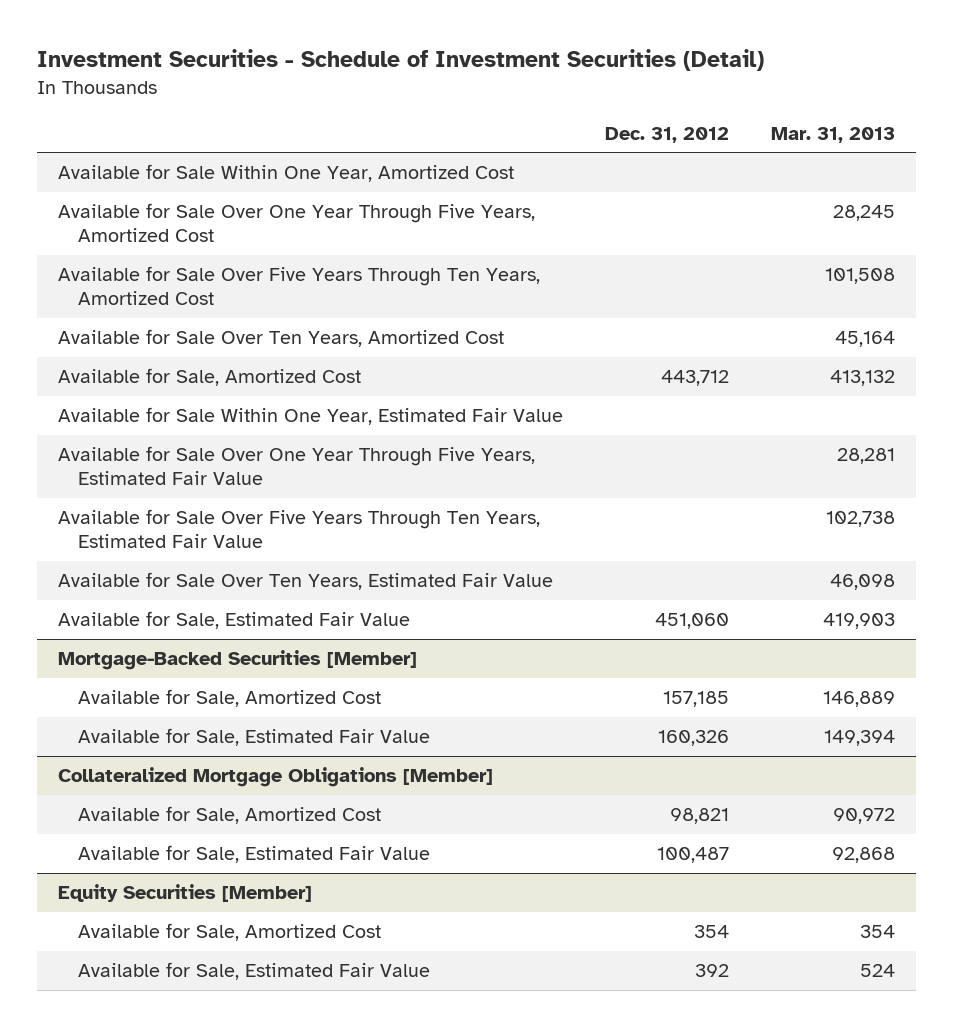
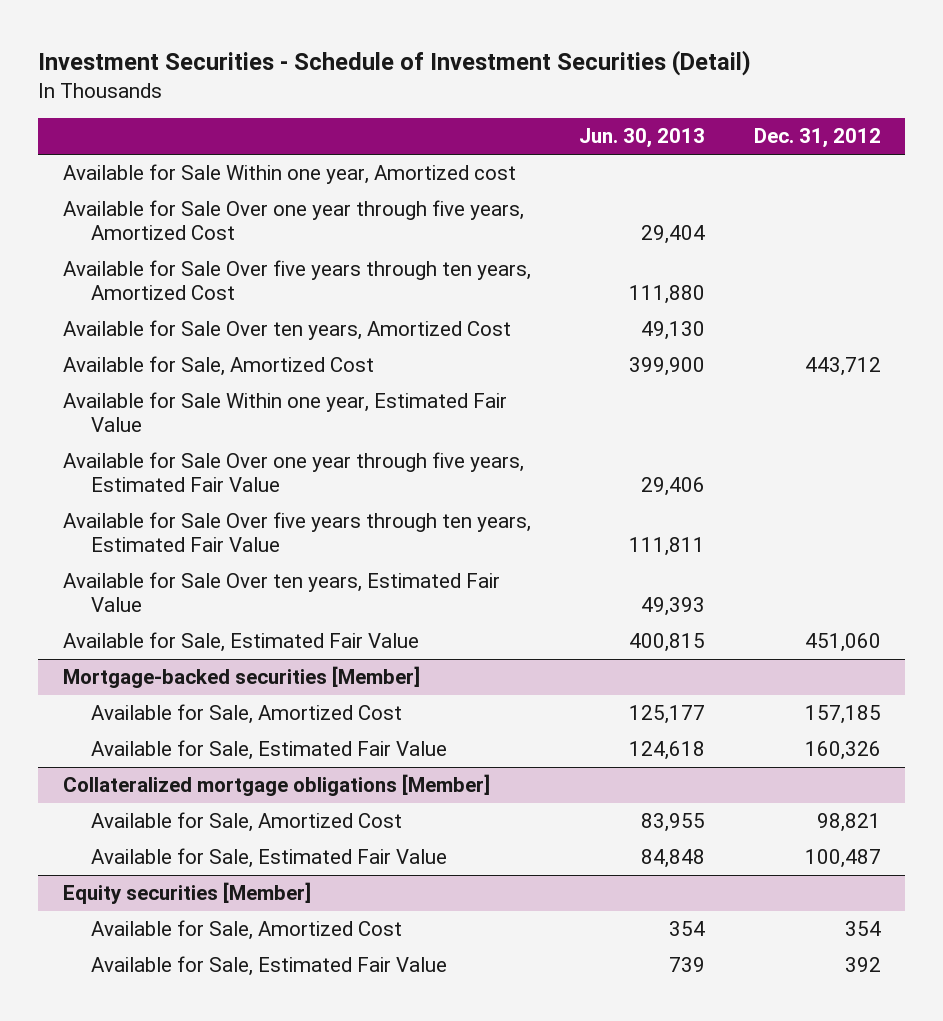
[771,126,896,143] Mar. 31, 2013 -> none
none -> [579,128,706,149] Jun. 30, 2013
[57,164,514,183] Available for Sale Within One Year, Amortized Cost -> [62,164,516,185] Available for Sale Within one year, Amortized cost
[57,203,535,243] Available for Sale Over One Year Through Five Years, Amortized Cost -> [62,200,524,241] Available for Sale Over one year through five years, Amortized Cost
[57,266,540,306] Available for Sale Over Five Years Through Ten Years, Amortized Cost -> [62,260,531,301] Available for Sale Over five years through ten years, Amortized Cost
[57,329,504,348] Available for Sale Over Ten Years, Amortized Cost -> [62,320,511,341] Available for Sale Over ten years, Amortized Cost
[57,407,563,426] Available for Sale Within One Year, Estimated Fair Value -> [62,392,507,433] Available for Sale Within one year, Estimated Fair Value
[57,446,535,486] Available for Sale Over One Year Through Five Years, Estimated Fair Value -> [62,452,524,493] Available for Sale Over one year through five years, Estimated Fair Value
[57,509,540,549] Available for Sale Over Five Years Through Ten Years, Estimated Fair Value -> [62,512,531,553] Available for Sale Over five years through ten years, Estimated Fair Value
[57,572,553,591] Available for Sale Over Ten Years, Estimated Fair Value -> [62,572,500,613] Available for Sale Over ten years, Estimated Fair Value
[57,650,417,671] Mortgage-Backed Securities [Member] -> [62,666,420,689] Mortgage-backed securities [Member]
[57,767,493,788] Collateralized Mortgage Obligations [Member] -> [62,774,490,797] Collateralized mortgage obligations [Member]
[57,884,312,903] Equity Securities [Member] -> [62,882,311,905] Equity securities [Member]

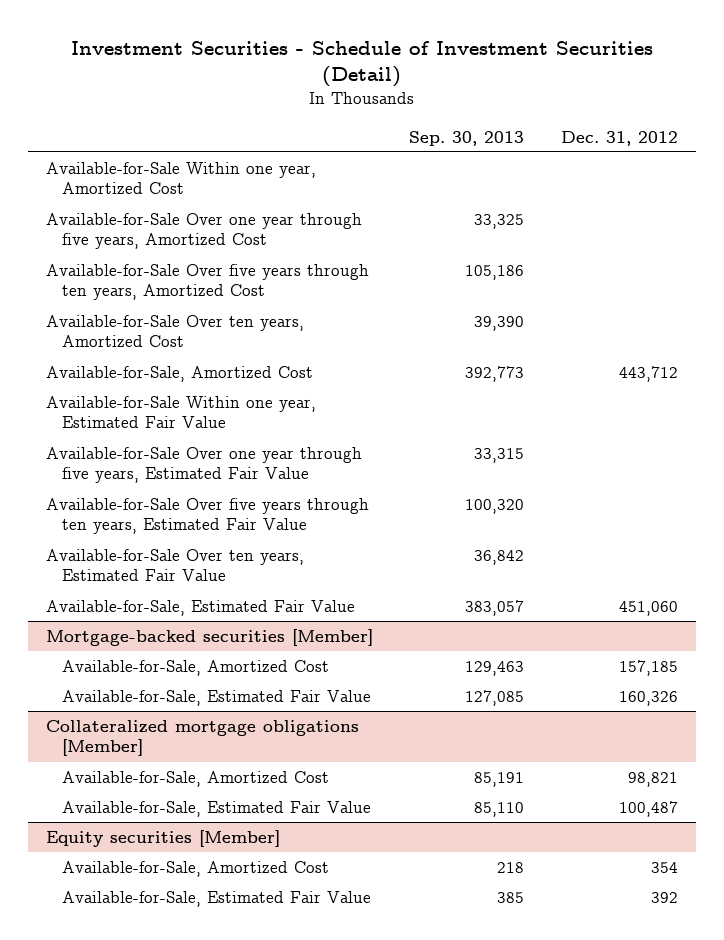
[579,128,706,149] Jun. 30, 2013 -> none
none -> [409,130,525,146] Sep. 30, 2013
[62,164,516,185] Available for Sale Within one year, Amortized cost -> [46,162,317,195] Available-for-Sale Within one year, Amortized Cost
[62,200,524,241] Available for Sale Over one year through five years, Amortized Cost -> [46,213,363,250] Available-for-Sale Over one year through five years, Amortized Cost
[62,260,531,301] Available for Sale Over five years through ten years, Amortized Cost -> [46,264,370,301] Available-for-Sale Over five years through ten years, Amortized Cost
[62,320,511,341] Available for Sale Over ten years, Amortized Cost -> [46,315,305,348] Available-for-Sale Over ten years, Amortized Cost
[62,356,374,377] Available for Sale, Amortized Cost -> [46,366,314,383] Available-for-Sale, Amortized Cost
[62,392,507,433] Available for Sale Within one year, Estimated Fair Value -> [46,396,317,429] Available-for-Sale Within one year, Estimated Fair Value
[62,452,524,493] Available for Sale Over one year through five years, Estimated Fair Value -> [46,447,363,484] Available-for-Sale Over one year through five years, Estimated Fair Value
[62,512,531,553] Available for Sale Over five years through ten years, Estimated Fair Value -> [46,498,370,535] Available-for-Sale Over five years through ten years, Estimated Fair Value
[62,572,500,613] Available for Sale Over ten years, Estimated Fair Value -> [46,549,305,582] Available-for-Sale Over ten years, Estimated Fair Value
[62,632,419,653] Available for Sale, Estimated Fair Value -> [46,600,356,617] Available-for-Sale, Estimated Fair Value
[91,704,403,725] Available for Sale, Amortized Cost -> [62,660,330,677] Available-for-Sale, Amortized Cost
[91,740,448,761] Available for Sale, Estimated Fair Value -> [62,690,372,707] Available-for-Sale, Estimated Fair Value
[91,812,403,833] Available for Sale, Amortized Cost -> [62,771,330,788] Available-for-Sale, Amortized Cost
[91,848,448,869] Available for Sale, Estimated Fair Value -> [62,801,372,818] Available-for-Sale, Estimated Fair Value
[91,920,403,941] Available for Sale, Amortized Cost -> [62,861,330,878] Available-for-Sale, Amortized Cost
[91,956,448,977] Available for Sale, Estimated Fair Value -> [62,891,372,908] Available-for-Sale, Estimated Fair Value

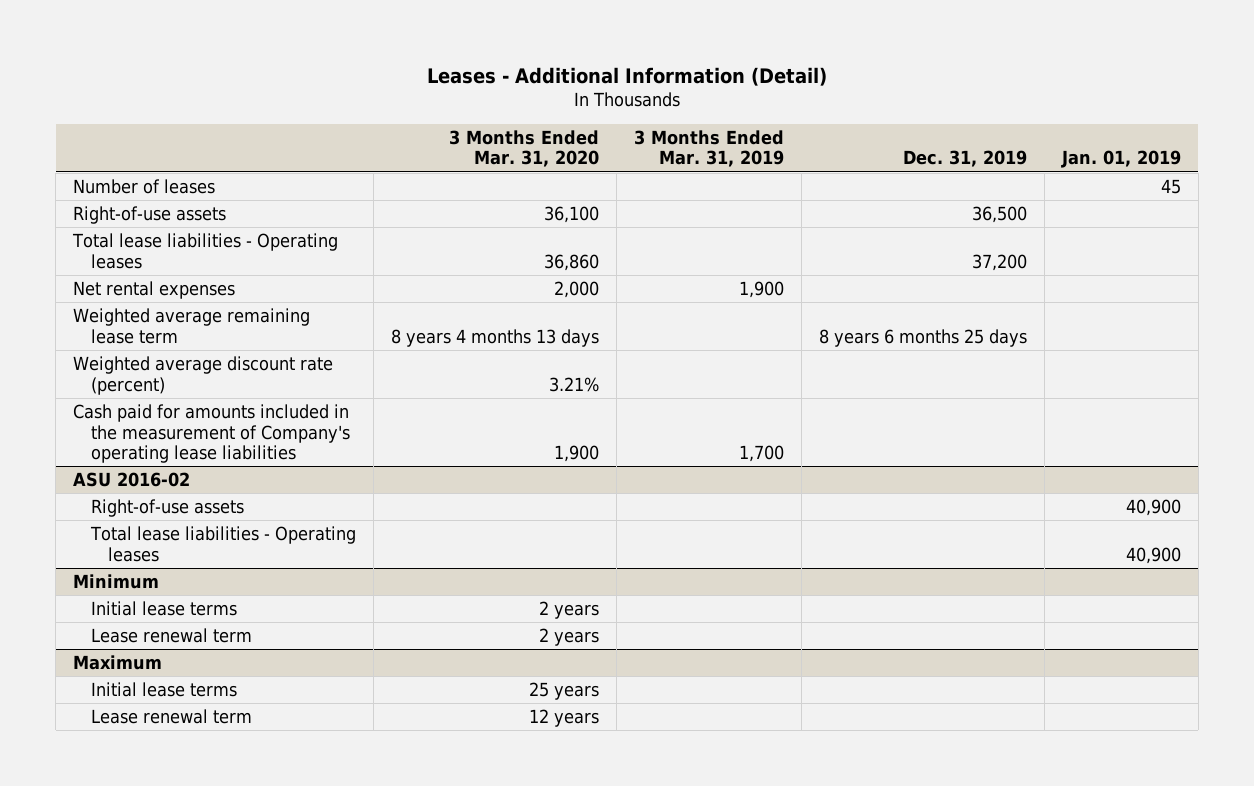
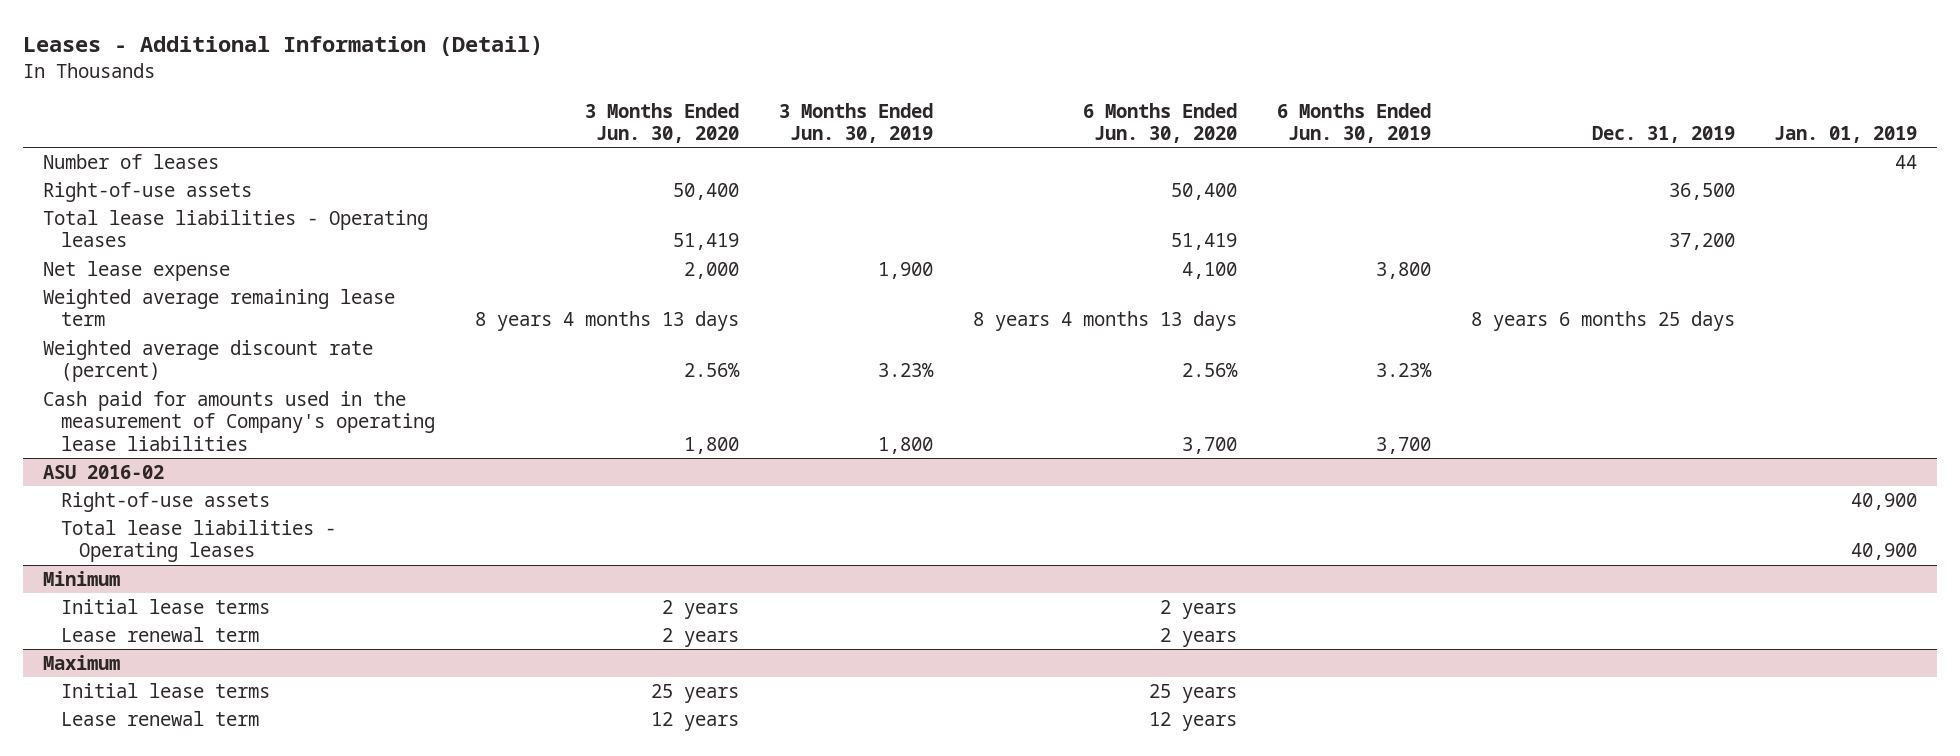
[448,129,599,168] 3 Months Ended Mar. 31, 2020 -> none
[633,129,784,168] 3 Months Ended Mar. 31, 2019 -> none
none -> [584,102,739,144] 3 Months Ended Jun. 30, 2020
none -> [778,102,933,144] 3 Months Ended Jun. 30, 2019
none -> [1082,102,1237,144] 6 Months Ended Jun. 30, 2020
none -> [1276,102,1431,144] 6 Months Ended Jun. 30, 2019
[1160,178,1181,194] 45 -> [1895,154,1918,169] 44
[73,280,236,299] Net rental expenses -> [42,260,230,281] Net lease expense
[73,403,350,464] Cash paid for amounts included in the measurement of Company's operating lease liabilities -> [42,390,435,451] Cash paid for amounts used in the measurement of Company's operating lease liabilities

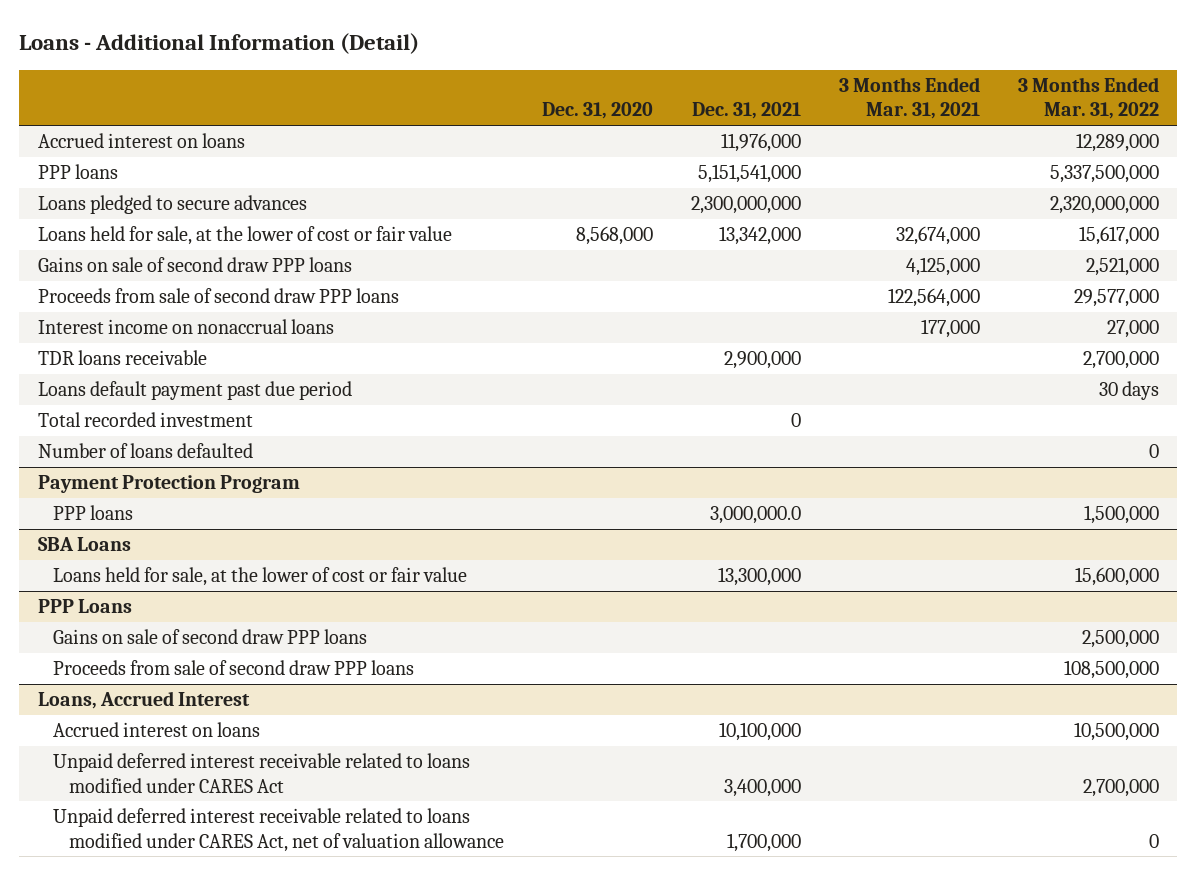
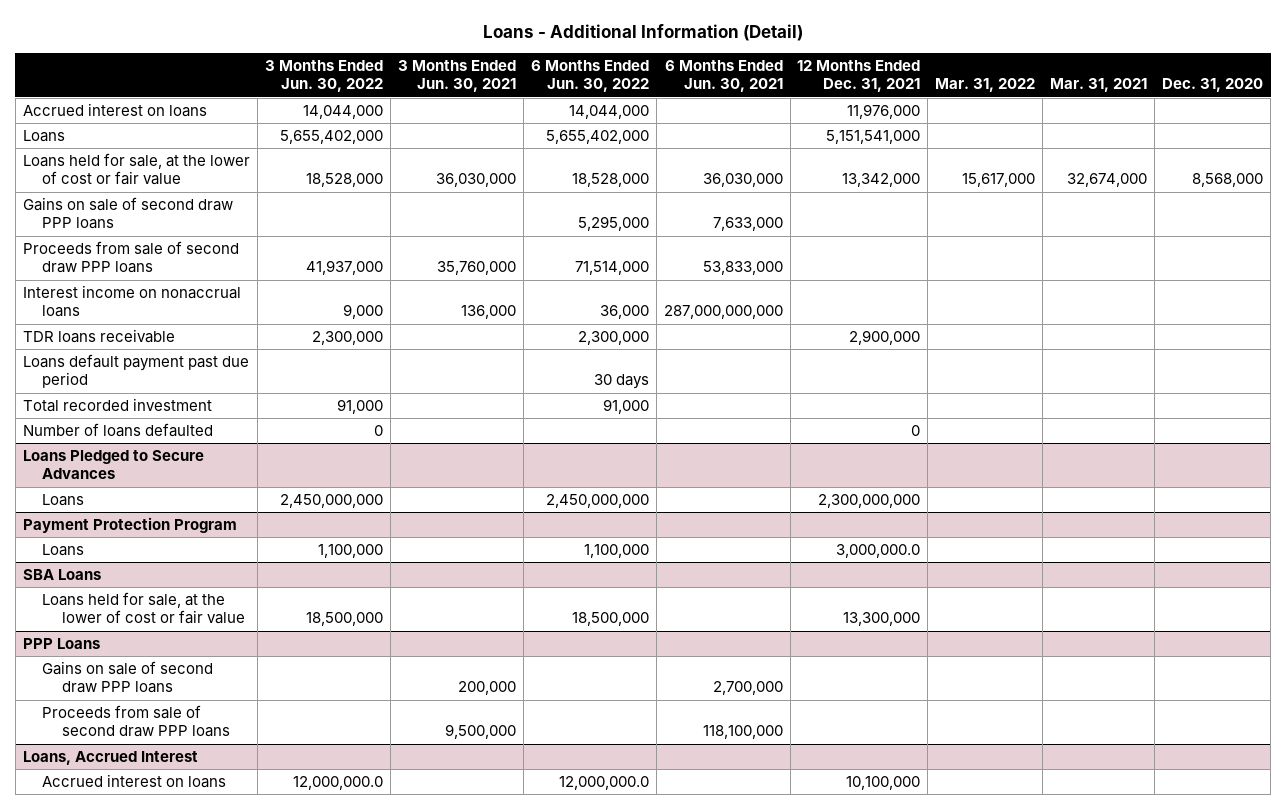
[691,102,801,120] Dec. 31, 2021 -> none
[838,76,980,120] 3 Months Ended Mar. 31, 2021 -> none
[1017,76,1159,120] 3 Months Ended Mar. 31, 2022 -> none
none -> [264,60,383,93] 3 Months Ended Jun. 30, 2022
none -> [397,60,516,93] 3 Months Ended Jun. 30, 2021
none -> [530,60,649,93] 6 Months Ended Jun. 30, 2022
none -> [664,60,783,93] 6 Months Ended Jun. 30, 2021
none -> [797,60,921,93] 12 Months Ended Dec. 31, 2021
none -> [935,78,1036,93] Mar. 31, 2022
none -> [1050,78,1148,93] Mar. 31, 2021
[37,195,307,215] Loans pledged to secure advances -> none
[37,164,118,180] PPP loans -> [22,130,65,143] Loans
none -> [22,450,204,480] Loans Pledged to Secure Advances
none -> [42,494,85,507] Loans
[53,505,134,521] PPP loans -> [42,544,85,557] Loans
[53,753,471,793] Unpaid deferred interest receivable related to loans modified under CARES Act -> none
[53,808,505,852] Unpaid deferred interest receivable related to loans modified under CARES Act, net of valuation allowance -> none

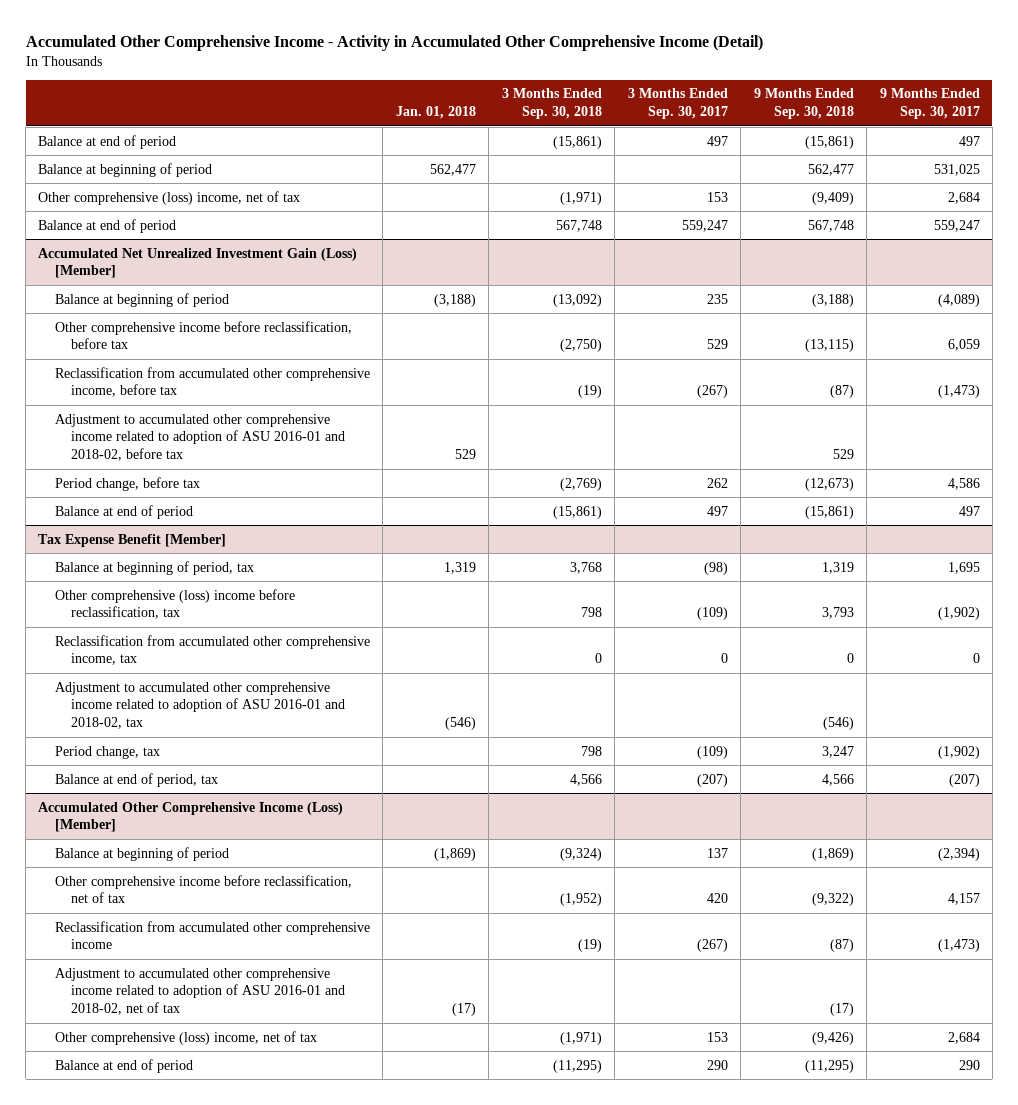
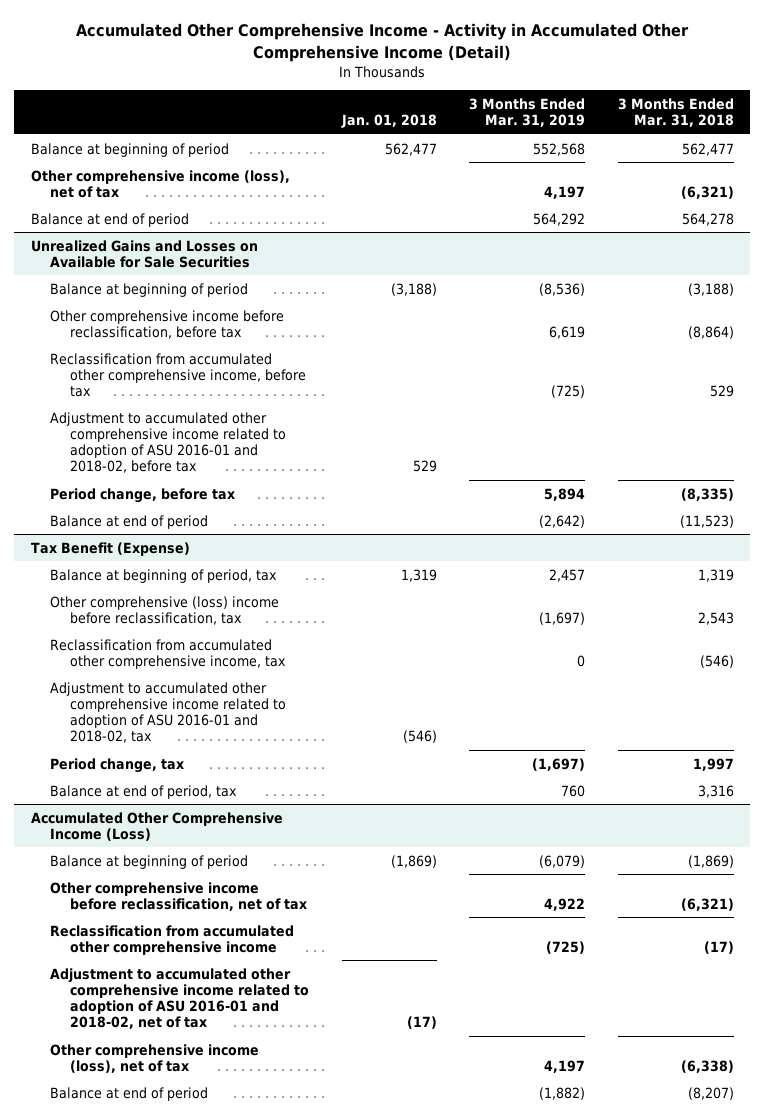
[501,88,602,120] 3 Months Ended Sep. 30, 2018 -> none
[627,88,728,120] 3 Months Ended Sep. 30, 2017 -> none
[753,88,854,120] 9 Months Ended Sep. 30, 2018 -> none
[879,88,980,120] 9 Months Ended Sep. 30, 2017 -> none
none -> [469,98,586,128] 3 Months Ended Mar. 31, 2019
none -> [617,98,734,128] 3 Months Ended Mar. 31, 2018
[38,134,177,149] Balance at end of period -> none
[38,190,301,205] Other comprehensive (loss) income, net of tax -> [30,169,290,198] Other comprehensive income (loss), net of tax
[38,247,358,279] Accumulated Net Unrealized Investment Gain (Loss) [Member] -> [30,239,258,268] Unrealized Gains and Losses on Available for Sale Securities
[38,533,227,547] Tax Expense Benefit [Member] -> [30,541,190,556] Tax Benefit (Expense)
[38,801,344,833] Accumulated Other Comprehensive Income (Loss) [Member] -> [30,811,283,841] Accumulated Other Comprehensive Income (Loss)
[54,1030,317,1045] Other comprehensive (loss) income, net of tax -> [50,1043,260,1073] Other comprehensive income (loss), net of tax

